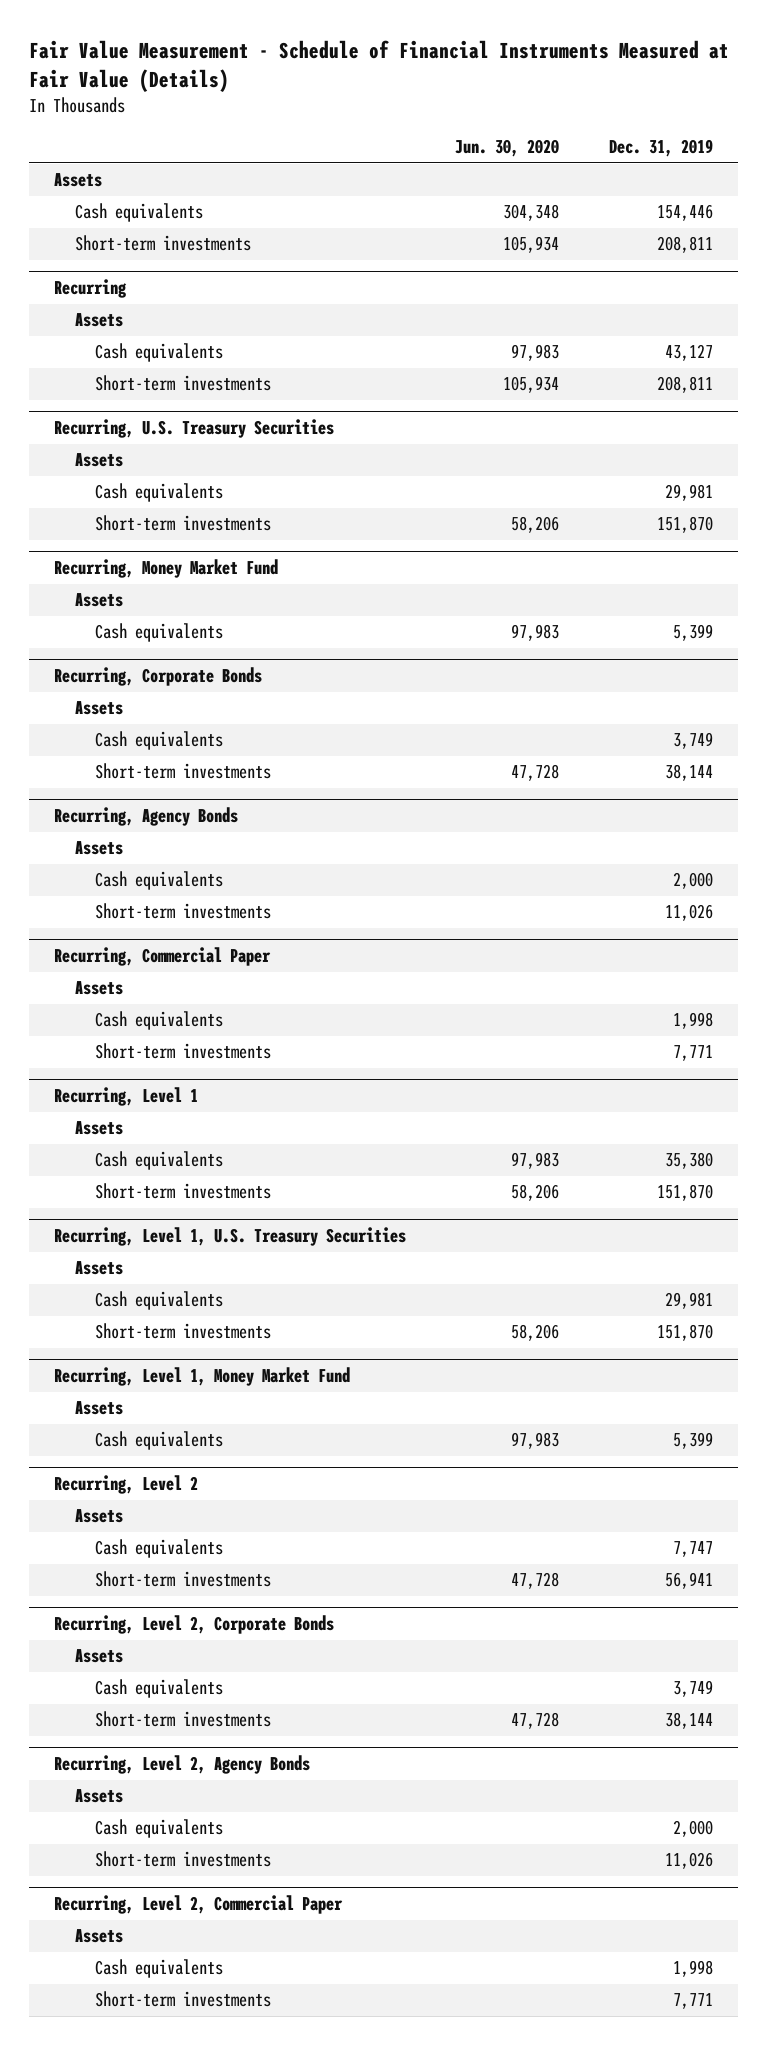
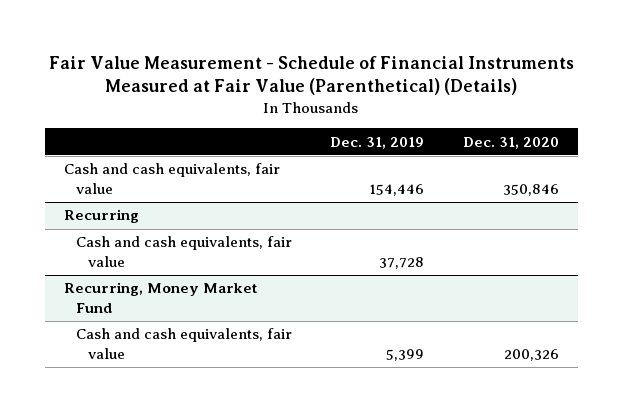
[29,40,730,93] Fair Value Measurement - Schedule of Financial Instruments Measured at Fair Value (Details) -> [49,55,575,96] Fair Value Measurement - Schedule of Financial Instruments Measured at Fair Value (Parenthetical) (Details)
[455,139,560,158] Jun. 30, 2020 -> none
none -> [462,136,559,149] Dec. 31, 2020
[53,173,102,188] Assets -> none
[74,235,251,252] Short-term investments -> none
[74,203,203,223] Cash equivalents -> [64,163,281,194] Cash and cash equivalents, fair value
[74,313,123,328] Assets -> none
[95,375,272,392] Short-term investments -> none
[53,419,334,439] Recurring, U.S. Treasury Securities -> none
[74,453,123,468] Assets -> none
[95,483,224,503] Cash equivalents -> none
[95,515,272,532] Short-term investments -> none
[95,343,224,363] Cash equivalents -> [76,236,293,267] Cash and cash equivalents, fair value
[664,344,713,362] 43,127 -> [379,256,425,269] 37,728
[74,593,123,608] Assets -> none
[53,667,262,687] Recurring, Corporate Bonds -> none
[74,701,123,716] Assets -> none
[95,731,224,751] Cash equivalents -> none
[95,763,272,780] Short-term investments -> none
[53,807,238,827] Recurring, Agency Bonds -> none
[74,841,123,856] Assets -> none
[95,871,224,891] Cash equivalents -> none
[95,903,272,920] Short-term investments -> none
[53,947,271,967] Recurring, Commercial Paper -> none
[74,981,123,996] Assets -> none
[95,1011,224,1031] Cash equivalents -> none
[95,1043,272,1060] Short-term investments -> none
[53,1087,198,1107] Recurring, Level 1 -> none
[74,1121,123,1136] Assets -> none
[95,1151,224,1171] Cash equivalents -> none
[95,1183,272,1200] Short-term investments -> none
[53,1227,406,1247] Recurring, Level 1, U.S. Treasury Securities -> none
[74,1261,123,1276] Assets -> none
[95,1291,224,1311] Cash equivalents -> none
[95,1323,272,1340] Short-term investments -> none
[53,1367,350,1387] Recurring, Level 1, Money Market Fund -> none
[74,1401,123,1416] Assets -> none
[95,1431,224,1451] Cash equivalents -> none
[53,1475,198,1495] Recurring, Level 2 -> none
[74,1509,123,1524] Assets -> none
[95,1539,224,1559] Cash equivalents -> none
[95,1571,272,1588] Short-term investments -> none
[53,1615,334,1635] Recurring, Level 2, Corporate Bonds -> none
[74,1649,123,1664] Assets -> none
[95,1679,224,1699] Cash equivalents -> none
[95,1711,272,1728] Short-term investments -> none
[53,1755,310,1775] Recurring, Level 2, Agency Bonds -> none
[74,1789,123,1804] Assets -> none
[95,1819,224,1839] Cash equivalents -> none
[95,1851,272,1868] Short-term investments -> none
[53,1895,343,1915] Recurring, Level 2, Commercial Paper -> none
[74,1929,123,1944] Assets -> none
[95,1959,224,1979] Cash equivalents -> none
[95,1991,272,2008] Short-term investments -> none
[95,623,224,643] Cash equivalents -> [76,328,293,359] Cash and cash equivalents, fair value

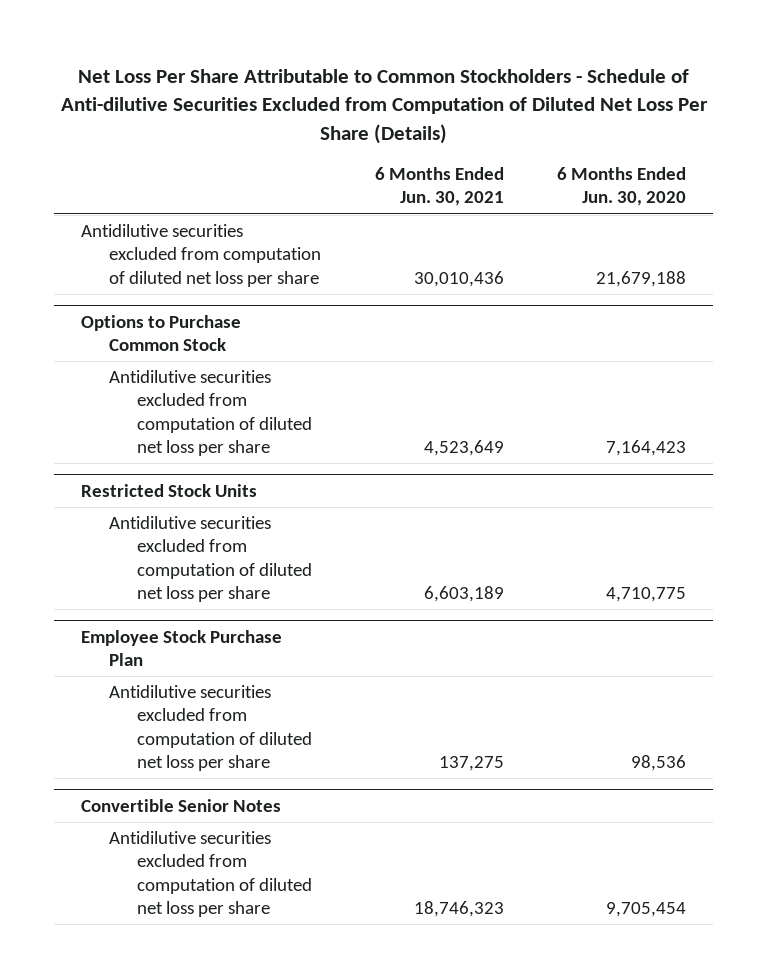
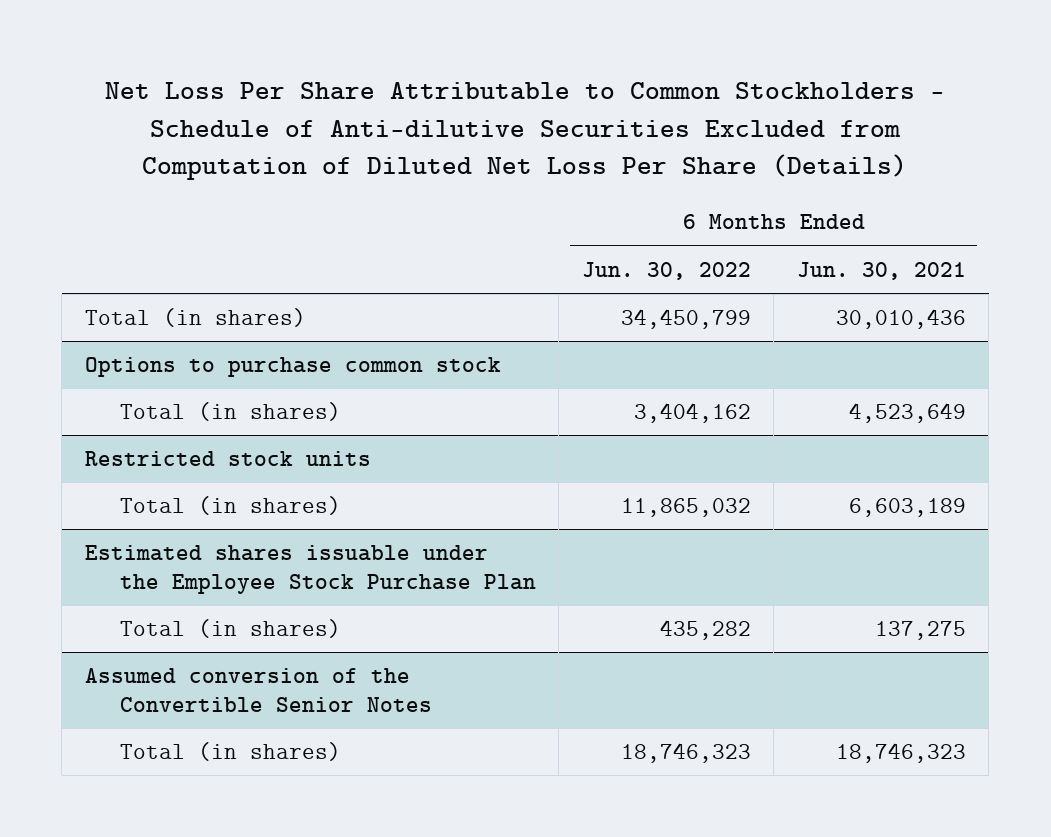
[557,167,687,207] 6 Months Ended Jun. 30, 2020 -> none
none -> [581,261,751,280] Jun. 30, 2022
[80,224,321,287] Antidilutive securities excluded from computation of diluted net loss per share -> [84,308,306,328] Total (in shares)
[80,314,241,351] Options to Purchase Common Stock -> [84,357,501,378] Options to purchase common stock
[108,370,313,456] Antidilutive securities excluded from computation of diluted net loss per share -> [119,402,341,422] Total (in shares)
[80,483,257,497] Restricted Stock Units -> [84,451,371,467] Restricted stock units
[108,516,313,602] Antidilutive securities excluded from computation of diluted net loss per share -> [119,496,341,516] Total (in shares)
[80,629,282,666] Employee Stock Purchase Plan -> [84,545,536,594] Estimated shares issuable under the Employee Stock Purchase Plan
[108,685,313,771] Antidilutive securities excluded from computation of diluted net loss per share -> [119,619,341,639] Total (in shares)
[80,798,281,812] Convertible Senior Notes -> [84,668,432,712] Assumed conversion of the Convertible Senior Notes
[108,831,313,917] Antidilutive securities excluded from computation of diluted net loss per share -> [119,742,341,762] Total (in shares)

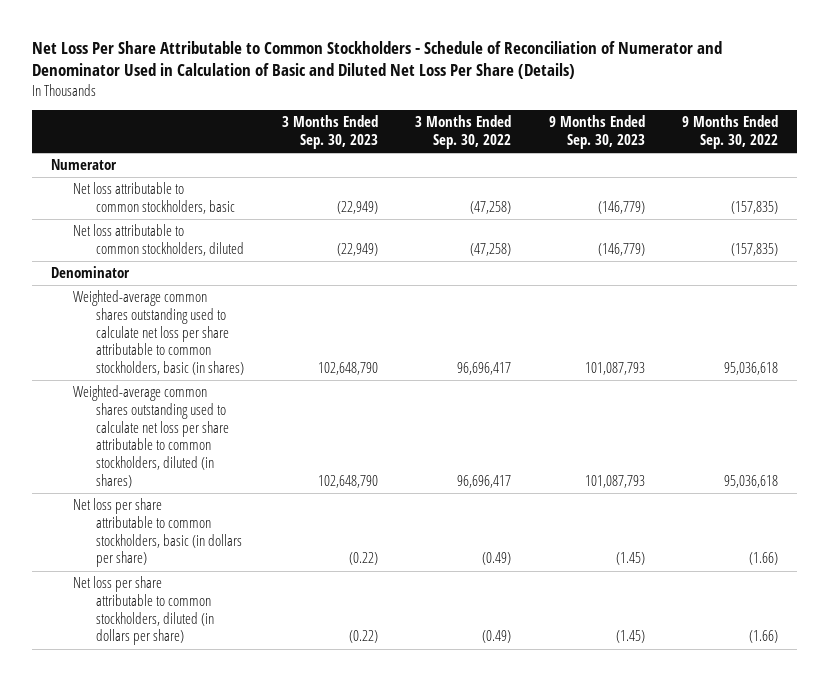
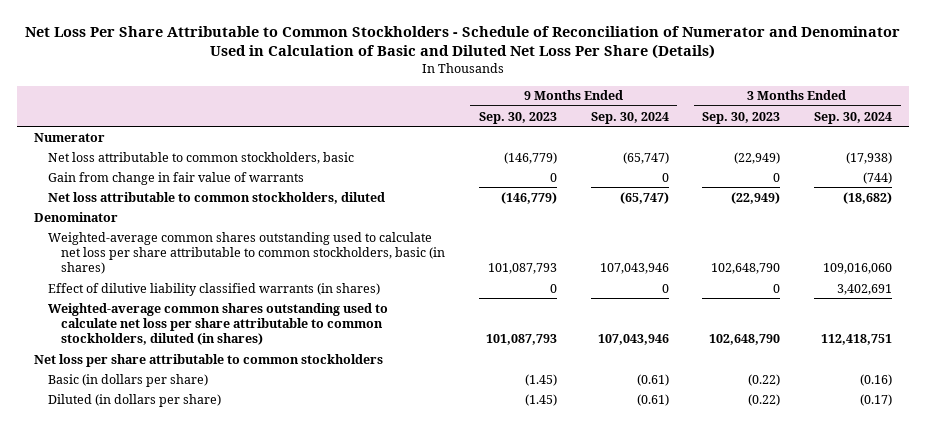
[415,115,512,150] 3 Months Ended Sep. 30, 2022 -> none
[682,115,779,150] 9 Months Ended Sep. 30, 2022 -> none
none -> [590,111,669,124] Sep. 30, 2024
none -> [814,111,893,124] Sep. 30, 2024
none -> [47,171,304,185] Gain from change in fair value of warrants
none -> [47,282,380,296] Effect of dilutive liability classified warrants (in shares)
none -> [34,353,384,367] Net loss per share attributable to common stockholders
[73,498,242,568] Net loss per share attributable to common stockholders, basic (in dollars per share) -> [47,373,208,387] Basic (in dollars per share)
[73,576,214,646] Net loss per share attributable to common stockholders, diluted (in dollars per share) -> [47,393,221,407] Diluted (in dollars per share)

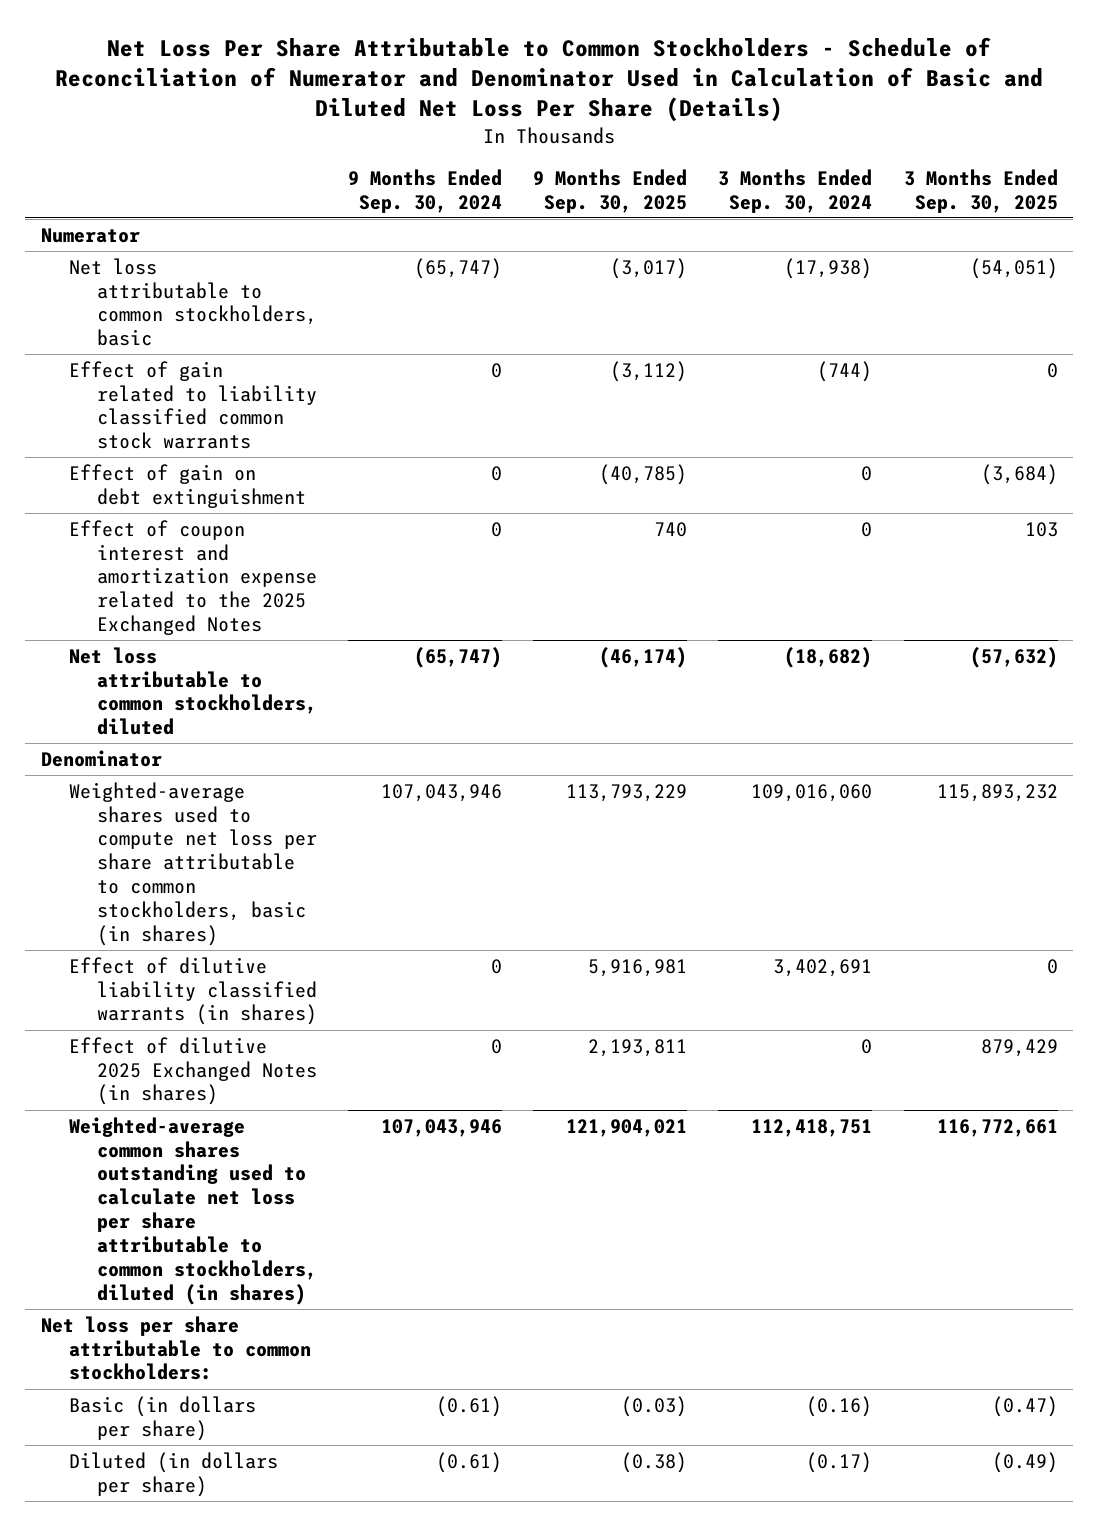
[478,111,557,124] Sep. 30, 2023 -> none
[702,111,781,124] Sep. 30, 2023 -> none
none -> [533,168,688,213] 9 Months Ended Sep. 30, 2025
none -> [903,168,1058,213] 3 Months Ended Sep. 30, 2025
[47,171,304,185] Gain from change in fair value of warrants -> [68,360,317,450] Effect of gain related to liability classified common stock warrants
none -> [68,463,306,508] Effect of gain on debt extinguishment
none -> [68,519,317,636] Effect of coupon interest and amortization expense related to the 2025 Exchanged Notes
[47,231,445,275] Weighted-average common shares outstanding used to calculate net loss per share attributable to common stockholders, basic (in shares) -> [68,781,317,946] Weighted-average shares used to compute net loss per share attributable to common stockholders, basic (in shares)
none -> [68,1036,317,1106] Effect of dilutive 2025 Exchanged Notes (in shares)
[34,353,384,367] Net loss per share attributable to common stockholders -> [40,1315,311,1381] Net loss per share attributable to common stockholders:

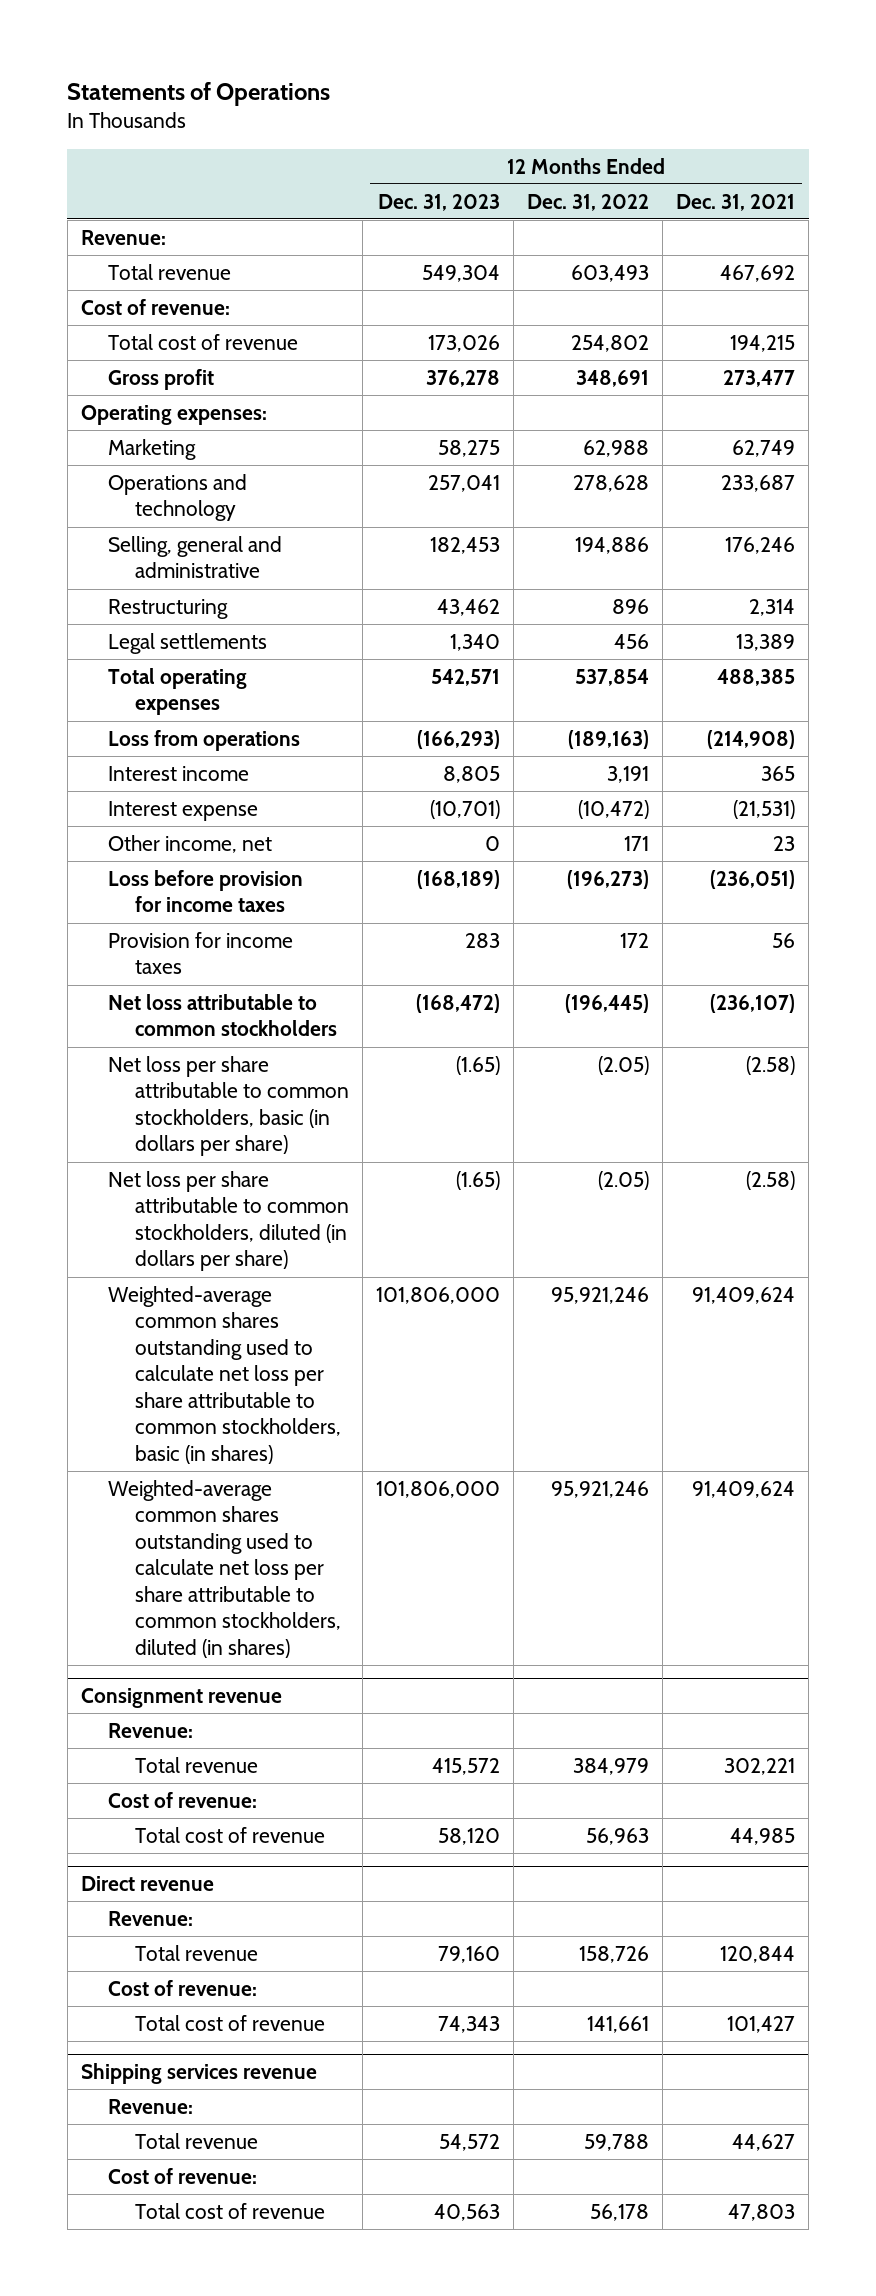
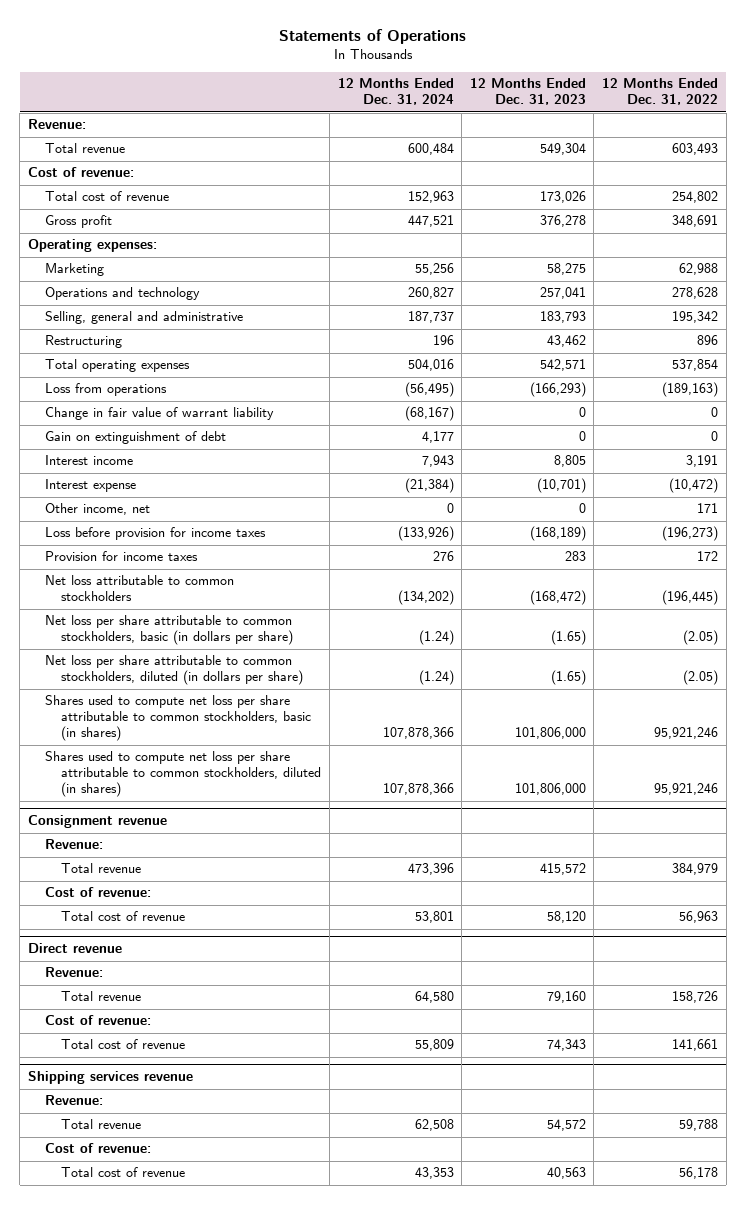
[676,193,796,211] Dec. 31, 2021 -> none
none -> [337,78,454,106] 12 Months Ended Dec. 31, 2024
[430,536,501,554] 182,453 -> [539,311,586,324] 183,793
[575,536,650,554] 194,886 -> [671,311,718,324] 195,342
[107,632,267,654] Legal settlements -> none
none -> [44,407,274,421] Change in fair value of warrant liability
none -> [44,431,226,445] Gain on extinguishment of debt
[107,1285,342,1464] Weighted-average common shares outstanding used to calculate net loss per share attributable to common stockholders, basic (in shares) -> [44,695,312,742] Shares used to compute net loss per share attributable to common stockholders, basic (in shares)
[107,1479,342,1658] Weighted-average common shares outstanding used to calculate net loss per share attributable to common stockholders, diluted (in shares) -> [44,751,322,798] Shares used to compute net loss per share attributable to common stockholders, diluted (in shares)

